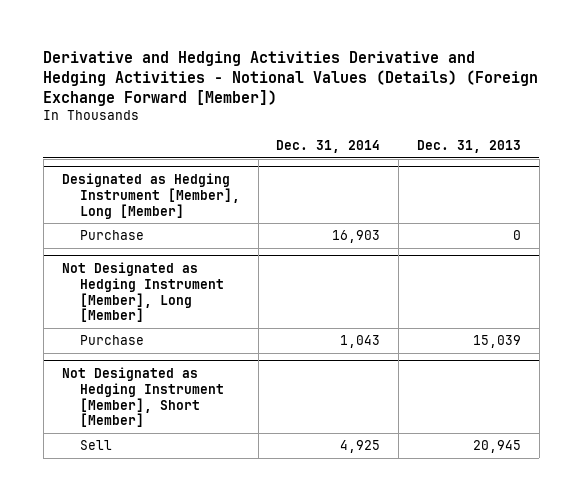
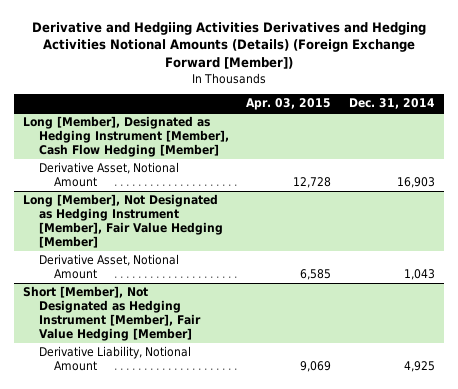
[43,51,539,106] Derivative and Hedging Activities Derivative and Hedging Activities - Notional Values (Details) (Foreign Exchange Forward [Member]) -> [31,21,426,70] Derivative and Hedgiing Activities Derivatives and Hedging Activities Notional Amounts (Details) (Foreign Exchange Forward [Member])
[416,139,521,153] Dec. 31, 2013 -> none
none -> [246,98,332,111] Apr. 03, 2015
[61,173,240,219] Designated as Hedging Instrument [Member], Long [Member] -> [22,116,229,158] Long [Member], Designated as Hedging Instrument [Member], Cash Flow Hedging [Member]
[79,230,144,241] Purchase -> [38,162,179,188] Derivative Asset, Notional Amount
[61,262,224,323] Not Designated as Hedging Instrument [Member], Long [Member] -> [22,194,223,249] Long [Member], Not Designated as Hedging Instrument [Member], Fair Value Hedging [Member]
[79,335,144,346] Purchase -> [38,254,179,280] Derivative Asset, Notional Amount
[61,367,224,428] Not Designated as Hedging Instrument [Member], Short [Member] -> [22,286,201,342] Short [Member], Not Designated as Hedging Instrument [Member], Fair Value Hedging [Member]
[79,440,112,451] Sell -> [38,346,191,372] Derivative Liability, Notional Amount

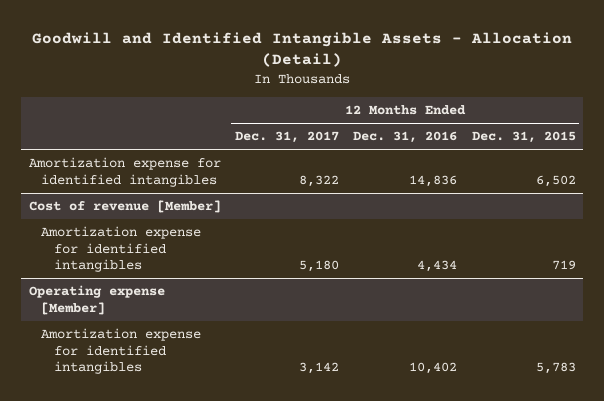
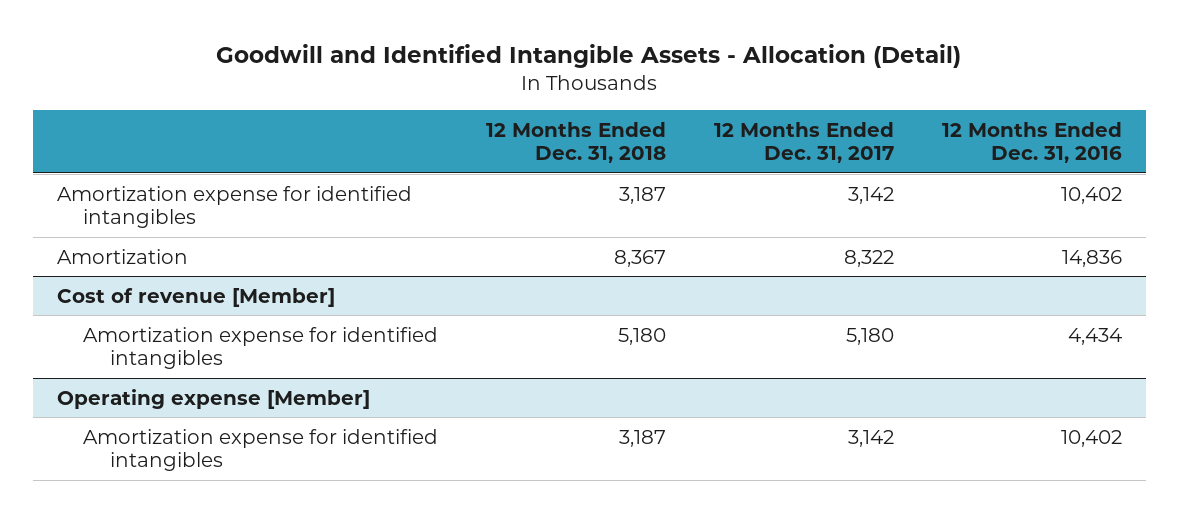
[471,131,576,144] Dec. 31, 2015 -> none
none -> [486,121,667,164] 12 Months Ended Dec. 31, 2018
[299,174,340,187] 8,322 -> [848,186,895,204] 3,142
[409,174,458,187] 14,836 -> [1060,186,1122,204] 10,402
none -> [56,248,188,264] Amortization

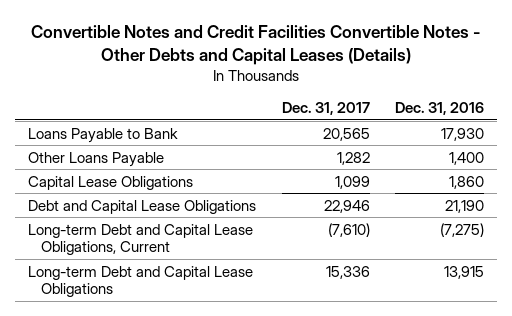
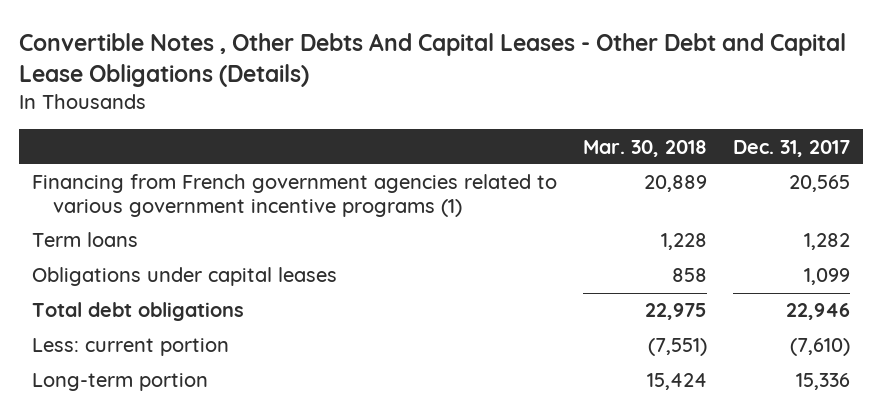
[31,24,481,65] Convertible Notes and Credit Facilities Convertible Notes - Other Debts and Capital Leases (Details) -> [19,32,847,87] Convertible Notes , Other Debts And Capital Leases - Other Debt and Capital Lease Obligations (Details)
[395,101,485,115] Dec. 31, 2016 -> none
none -> [583,139,708,157] Mar. 30, 2018
[27,127,178,143] Loans Payable to Bank -> [32,174,558,218] Financing from French government agencies related to various government incentive programs (1)
[27,151,164,167] Other Loans Payable -> [32,232,139,248] Term loans
[27,175,193,190] Capital Lease Obligations -> [32,267,338,287] Obligations under capital leases
[27,199,256,214] Debt and Capital Lease Obligations -> [32,302,245,322] Total debt obligations
[27,223,253,255] Long-term Debt and Capital Lease Obligations, Current -> [32,338,230,357] Less: current portion
[27,265,253,297] Long-term Debt and Capital Lease Obligations -> [32,373,209,392] Long-term portion

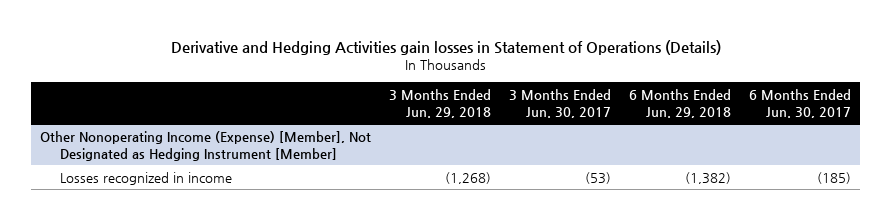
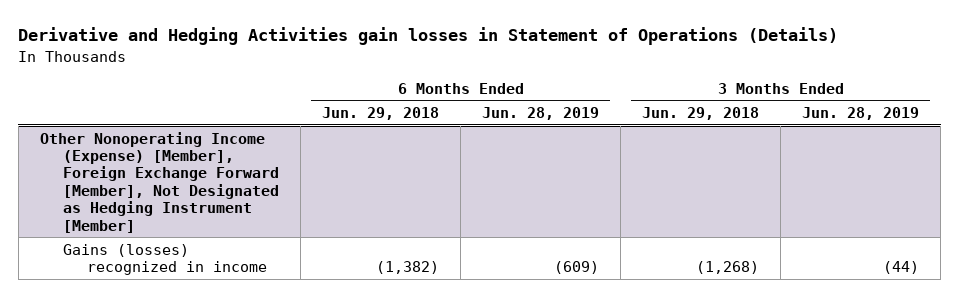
[509,88,612,118] 3 Months Ended Jun. 30, 2017 -> none
[749,88,852,118] 6 Months Ended Jun. 30, 2017 -> none
none -> [482,107,600,121] Jun. 28, 2019
none -> [802,107,920,121] Jun. 28, 2019
[40,130,372,161] Other Nonoperating Income (Expense) [Member], Not Designated as Hedging Instrument [Member] -> [39,131,280,233] Other Nonoperating Income (Expense) [Member], Foreign Exchange Forward [Member], Not Designated as Hedging Instrument [Member]
[60,171,233,185] Losses recognized in income -> [63,243,267,275] Gains (losses) recognized in income

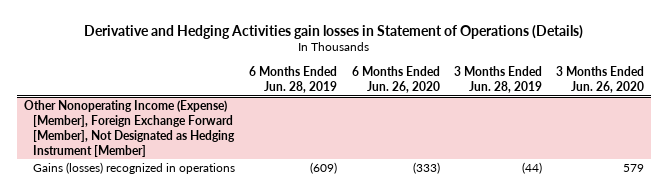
[322,107,440,121] Jun. 29, 2018 -> none
[642,107,760,121] Jun. 29, 2018 -> none
none -> [351,66,440,94] 6 Months Ended Jun. 26, 2020
none -> [555,66,644,94] 3 Months Ended Jun. 26, 2020
[63,243,267,275] Gains (losses) recognized in income -> [33,162,236,175] Gains (losses) recognized in operations

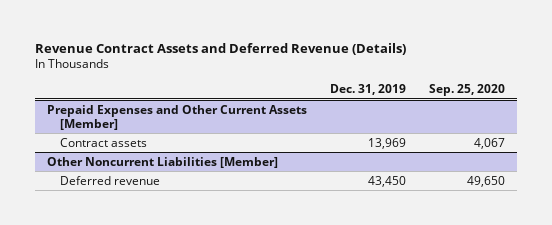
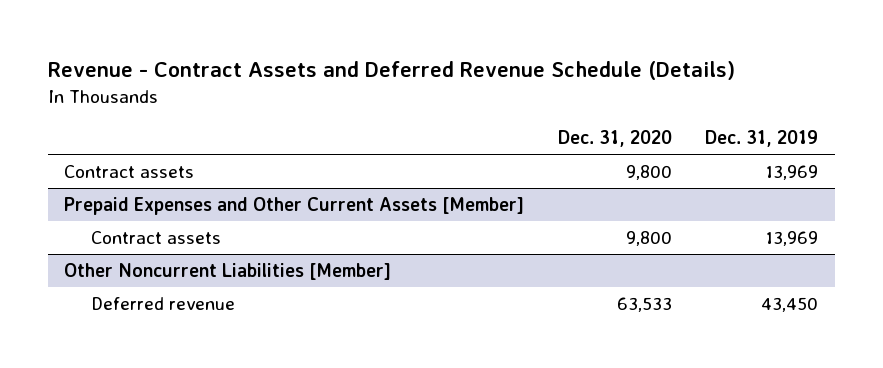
[35,42,407,55] Revenue Contract Assets and Deferred Revenue (Details) -> [47,61,735,81] Revenue - Contract Assets and Deferred Revenue Schedule (Details)
[429,84,506,97] Sep. 25, 2020 -> none
none -> [557,130,672,148] Dec. 31, 2020
none -> [64,164,195,178] Contract assets

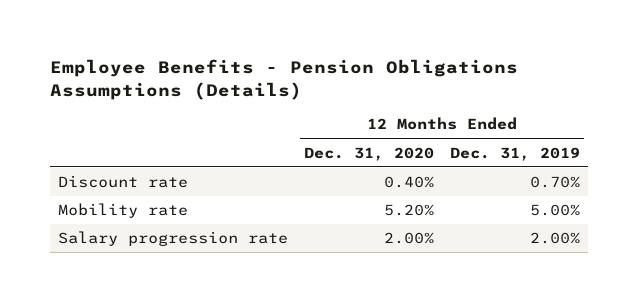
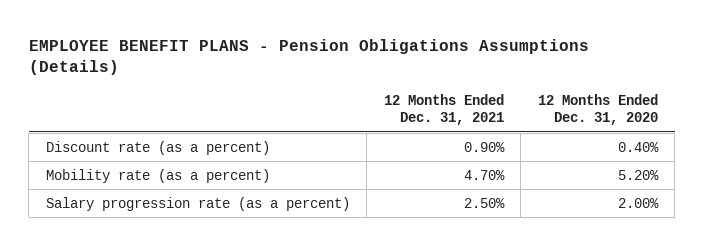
[50,59,519,100] Employee Benefits - Pension Obligations Assumptions (Details) -> [28,38,589,76] EMPLOYEE BENEFIT PLANS - Pension Obligations Assumptions (Details)
[450,146,581,161] Dec. 31, 2019 -> none
none -> [383,93,504,126] 12 Months Ended Dec. 31, 2021
[58,175,189,189] Discount rate -> [45,140,270,155] Discount rate (as a percent)
[58,203,189,219] Mobility rate -> [45,168,270,183] Mobility rate (as a percent)
[58,231,289,247] Salary progression rate -> [45,196,350,211] Salary progression rate (as a percent)

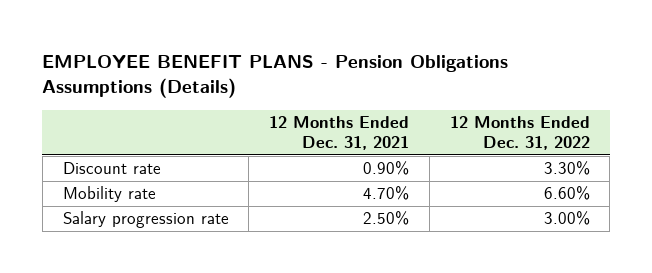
[537,93,658,126] 12 Months Ended Dec. 31, 2020 -> none
none -> [449,115,590,151] 12 Months Ended Dec. 31, 2022
[45,140,270,155] Discount rate (as a percent) -> [62,162,161,175] Discount rate
[45,168,270,183] Mobility rate (as a percent) -> [62,186,156,203] Mobility rate
[45,196,350,211] Salary progression rate (as a percent) -> [62,211,229,229] Salary progression rate

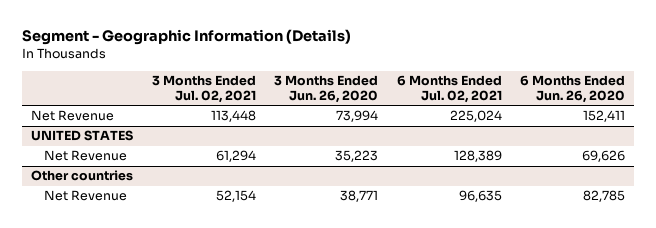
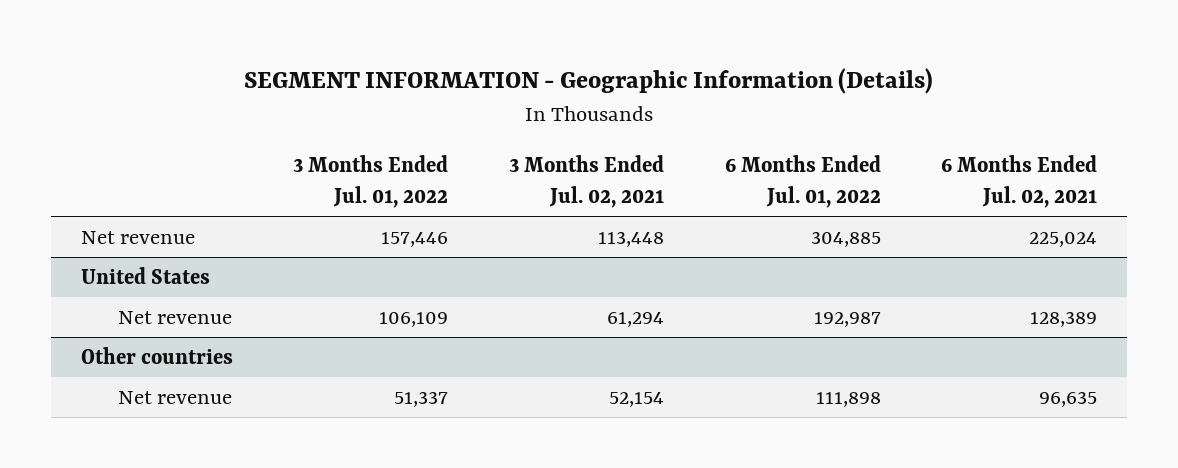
[22,29,352,46] Segment - Geographic Information (Details) -> [244,68,934,95] SEGMENT INFORMATION - Geographic Information (Details)
[274,75,379,103] 3 Months Ended Jun. 26, 2020 -> none
[520,75,626,103] 6 Months Ended Jun. 26, 2020 -> none
none -> [293,154,449,209] 3 Months Ended Jul. 01, 2022
none -> [724,154,881,209] 6 Months Ended Jul. 01, 2022
[31,110,115,122] Net Revenue -> [80,230,195,244] Net revenue
[31,130,134,142] UNITED STATES -> [80,266,210,284] United States
[44,150,128,162] Net Revenue -> [117,310,232,324] Net revenue
[44,190,128,202] Net Revenue -> [117,390,232,404] Net revenue

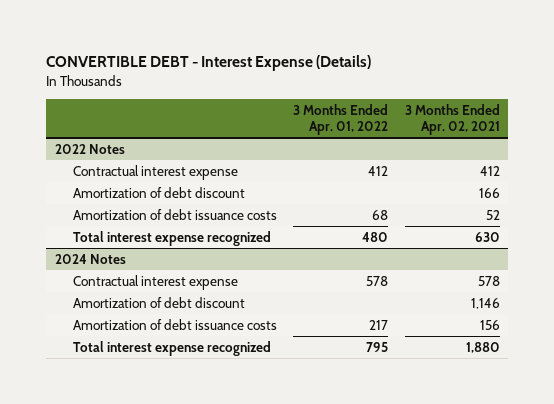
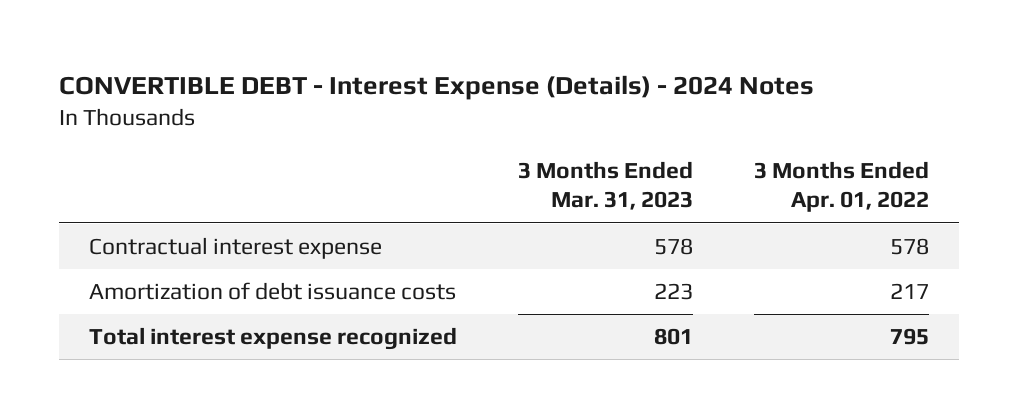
[46,55,372,72] CONVERTIBLE DEBT - Interest Expense (Details) -> [58,75,814,101] CONVERTIBLE DEBT - Interest Expense (Details) - 2024 Notes
[404,103,500,136] 3 Months Ended Apr. 02, 2021 -> none
none -> [518,160,694,211] 3 Months Ended Mar. 31, 2023
[54,143,125,154] 2022 Notes -> none
[72,164,238,180] Contractual interest expense -> none
[72,186,245,198] Amortization of debt discount -> none
[72,208,277,220] Amortization of debt issuance costs -> none
[72,230,271,246] Total interest expense recognized -> none
[54,253,126,264] 2024 Notes -> none
[72,296,245,308] Amortization of debt discount -> none

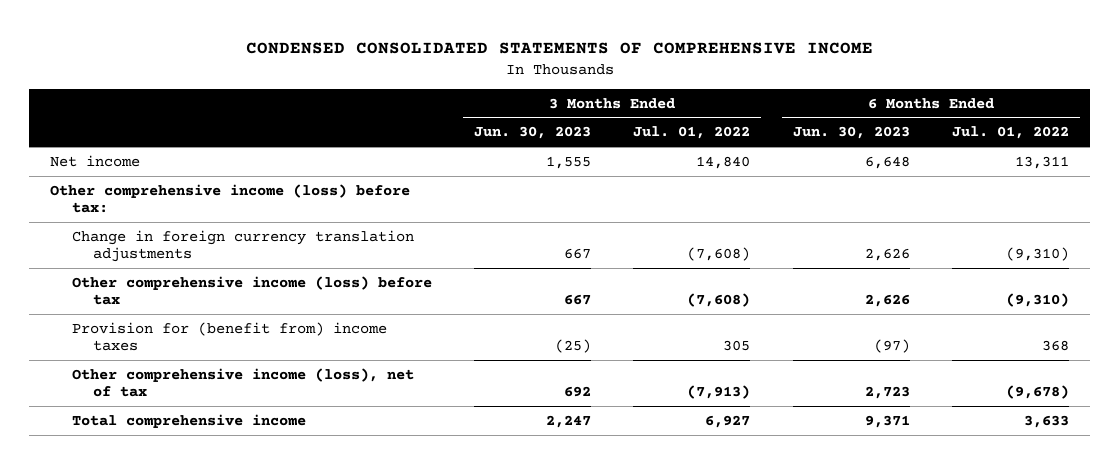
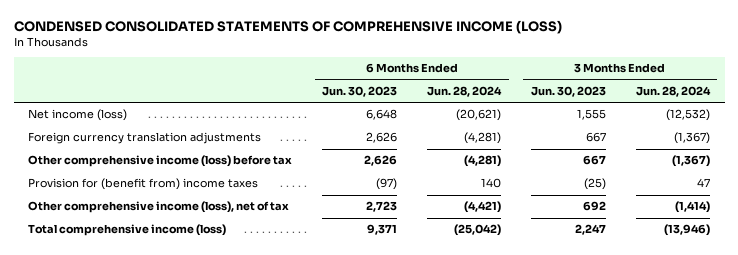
[245,42,873,55] CONDENSED CONSOLIDATED STATEMENTS OF COMPREHENSIVE INCOME -> [13,19,562,34] CONDENSED CONSOLIDATED STATEMENTS OF COMPREHENSIVE INCOME (LOSS)
[633,126,751,140] Jul. 01, 2022 -> none
[951,126,1069,140] Jul. 01, 2022 -> none
none -> [427,86,503,98] Jun. 28, 2024
none -> [635,86,711,98] Jun. 28, 2024
[50,183,411,214] Other comprehensive income (loss) before tax: -> none
[50,154,141,167] Net income -> [28,109,128,122] Net income (loss)
[71,229,414,263] Change in foreign currency translation adjustments -> [28,132,262,145] Foreign currency translation adjustments
[71,413,306,428] Total comprehensive income -> [28,224,227,237] Total comprehensive income (loss)

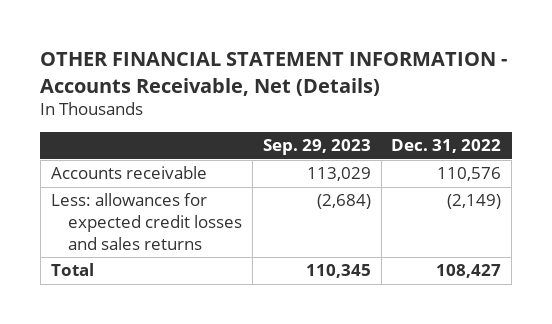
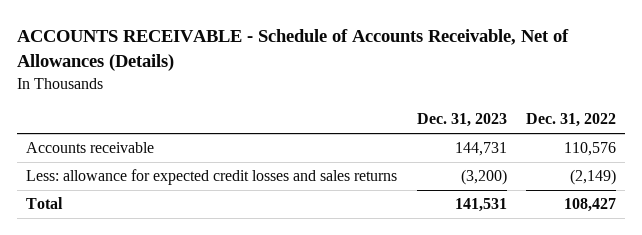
[40,52,508,96] OTHER FINANCIAL STATEMENT INFORMATION - Accounts Receivable, Net (Details) -> [16,28,569,71] ACCOUNTS RECEIVABLE - Schedule of Accounts Receivable, Net of Allowances (Details)
[262,139,371,156] Sep. 29, 2023 -> none
none -> [416,113,507,128] Dec. 31, 2023
[50,193,243,250] Less: allowances for expected credit losses and sales returns -> [26,169,398,186] Less: allowance for expected credit losses and sales returns

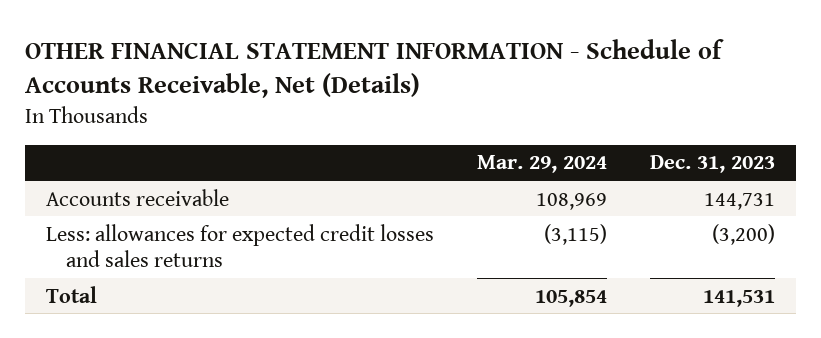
[16,28,569,71] ACCOUNTS RECEIVABLE - Schedule of Accounts Receivable, Net of Allowances (Details) -> [24,38,724,99] OTHER FINANCIAL STATEMENT INFORMATION - Schedule of Accounts Receivable, Net (Details)
[525,113,616,128] Dec. 31, 2022 -> none
none -> [476,155,607,174] Mar. 29, 2024
[26,169,398,186] Less: allowance for expected credit losses and sales returns -> [46,223,435,267] Less: allowances for expected credit losses and sales returns

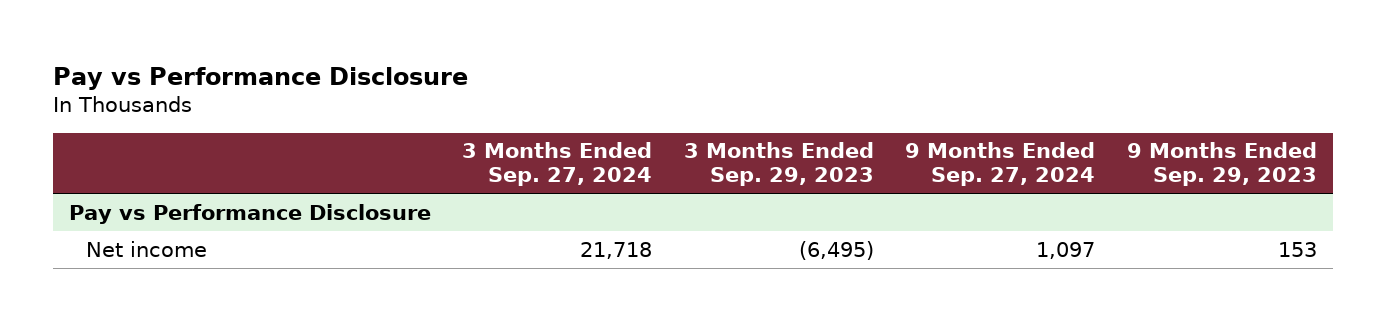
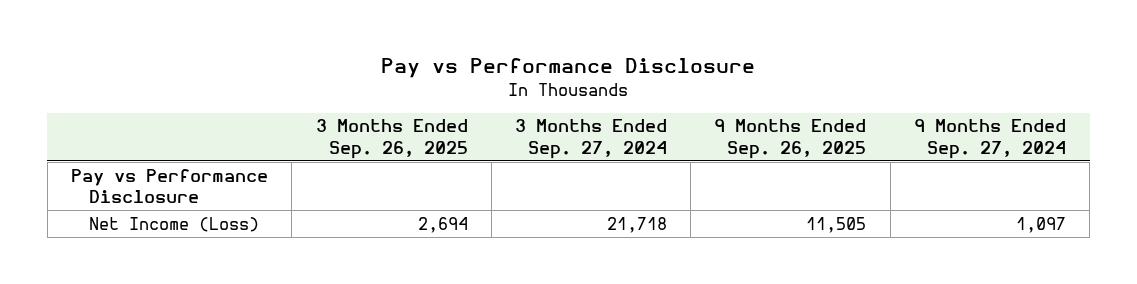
[683,142,874,187] 3 Months Ended Sep. 29, 2023 -> none
[1126,142,1317,187] 9 Months Ended Sep. 29, 2023 -> none
none -> [315,119,468,159] 3 Months Ended Sep. 26, 2025
none -> [714,119,867,159] 9 Months Ended Sep. 26, 2025
[85,240,207,257] Net income -> [89,216,260,232] Net Income (Loss)

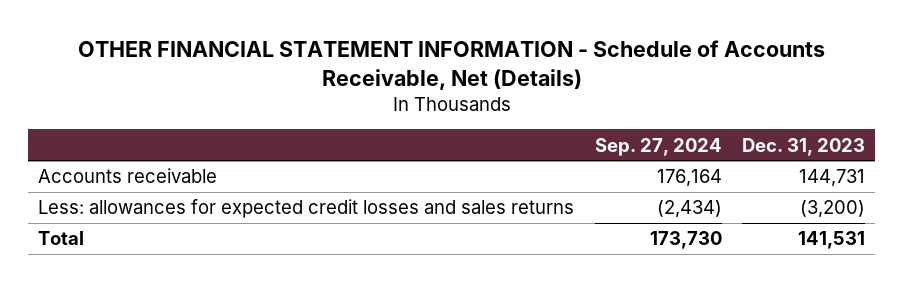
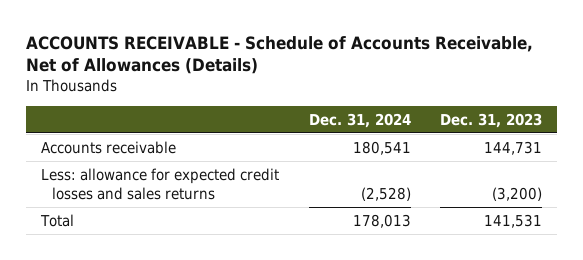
[77,39,825,90] OTHER FINANCIAL STATEMENT INFORMATION - Schedule of Accounts Receivable, Net (Details) -> [26,35,534,75] ACCOUNTS RECEIVABLE - Schedule of Accounts Receivable, Net of Allowances (Details)
[594,137,722,156] Sep. 27, 2024 -> none
none -> [308,112,411,128] Dec. 31, 2024
[38,199,575,219] Less: allowances for expected credit losses and sales returns -> [40,167,279,200] Less: allowance for expected credit losses and sales returns

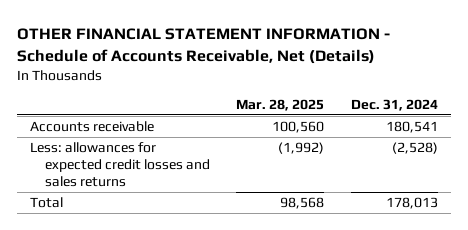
[26,35,534,75] ACCOUNTS RECEIVABLE - Schedule of Accounts Receivable, Net of Allowances (Details) -> [17,28,391,64] OTHER FINANCIAL STATEMENT INFORMATION - Schedule of Accounts Receivable, Net (Details)
[440,112,543,128] Dec. 31, 2023 -> none
none -> [236,98,325,111] Mar. 28, 2025
[40,167,279,200] Less: allowance for expected credit losses and sales returns -> [30,141,211,187] Less: allowances for expected credit losses and sales returns

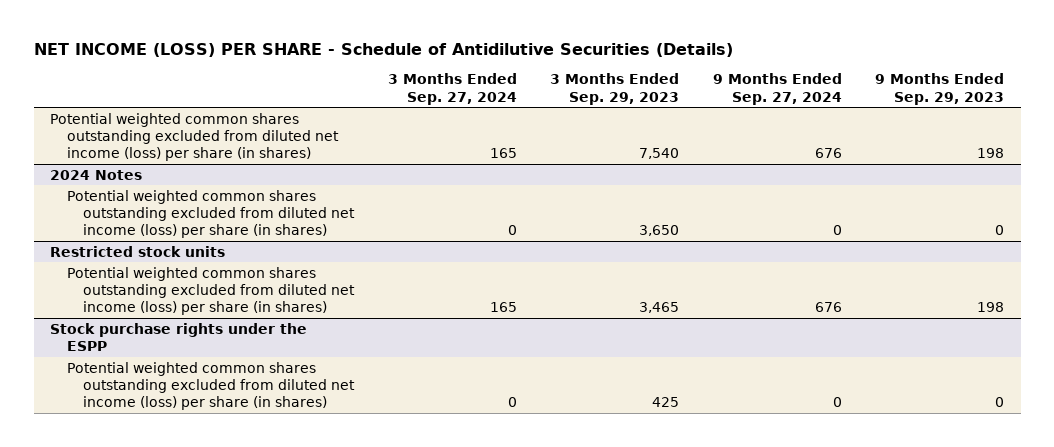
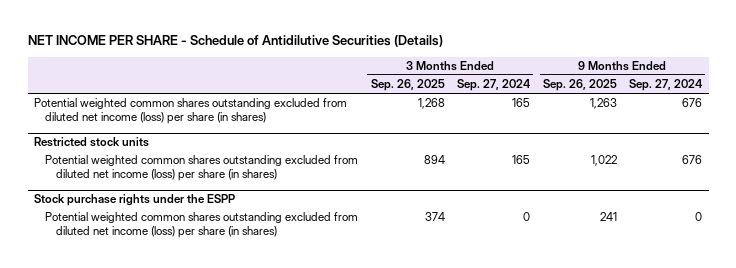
[33,42,733,57] NET INCOME (LOSS) PER SHARE - Schedule of Antidilutive Securities (Details) -> [27,35,443,48] NET INCOME PER SHARE - Schedule of Antidilutive Securities (Details)
[550,73,680,105] 3 Months Ended Sep. 29, 2023 -> none
[874,73,1004,105] 9 Months Ended Sep. 29, 2023 -> none
none -> [370,79,445,92] Sep. 26, 2025
none -> [542,79,617,92] Sep. 26, 2025
[50,169,143,180] 2024 Notes -> none
[66,189,356,239] Potential weighted common shares outstanding excluded from diluted net income (loss) per share (in shares) -> none

